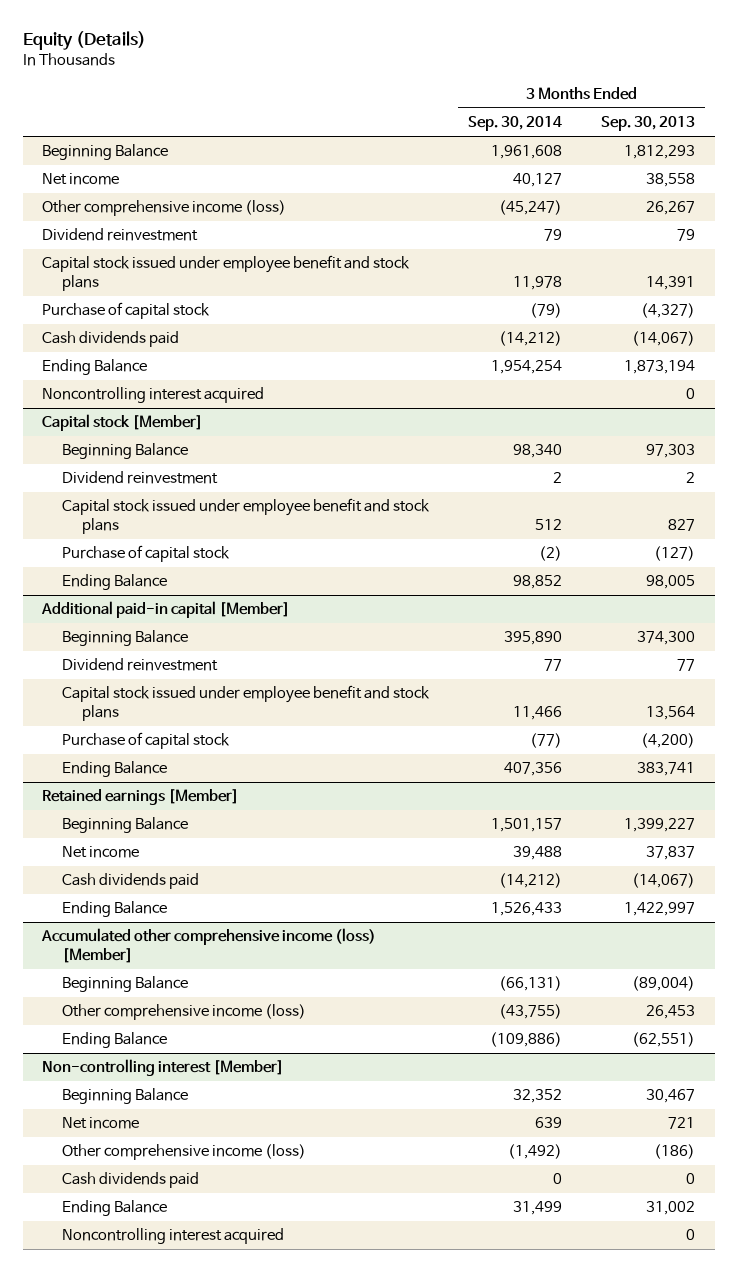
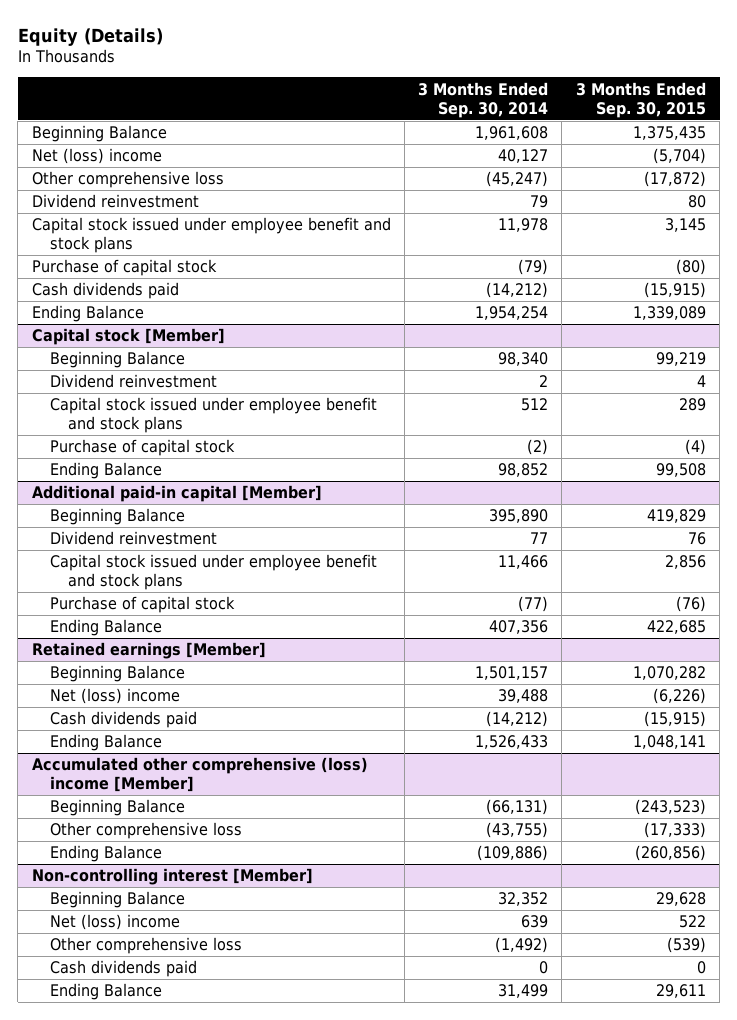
[601,116,696,132] Sep. 30, 2013 -> none
none -> [575,81,706,118] 3 Months Ended Sep. 30, 2015
[42,173,120,186] Net income -> [31,148,162,165] Net (loss) income
[42,200,287,217] Other comprehensive income (loss) -> [31,171,224,189] Other comprehensive loss
[42,387,265,404] Noncontrolling interest acquired -> none
[62,846,140,859] Net income -> [49,688,180,705] Net (loss) income
[41,928,377,964] Accumulated other comprehensive income (loss) [Member] -> [31,757,368,793] Accumulated other comprehensive (loss) income [Member]
[62,1004,307,1021] Other comprehensive income (loss) -> [49,822,242,840] Other comprehensive loss
[62,1117,140,1130] Net income -> [49,914,180,931] Net (loss) income
[62,1144,307,1161] Other comprehensive income (loss) -> [49,937,242,955] Other comprehensive loss
[62,1228,285,1245] Noncontrolling interest acquired -> none

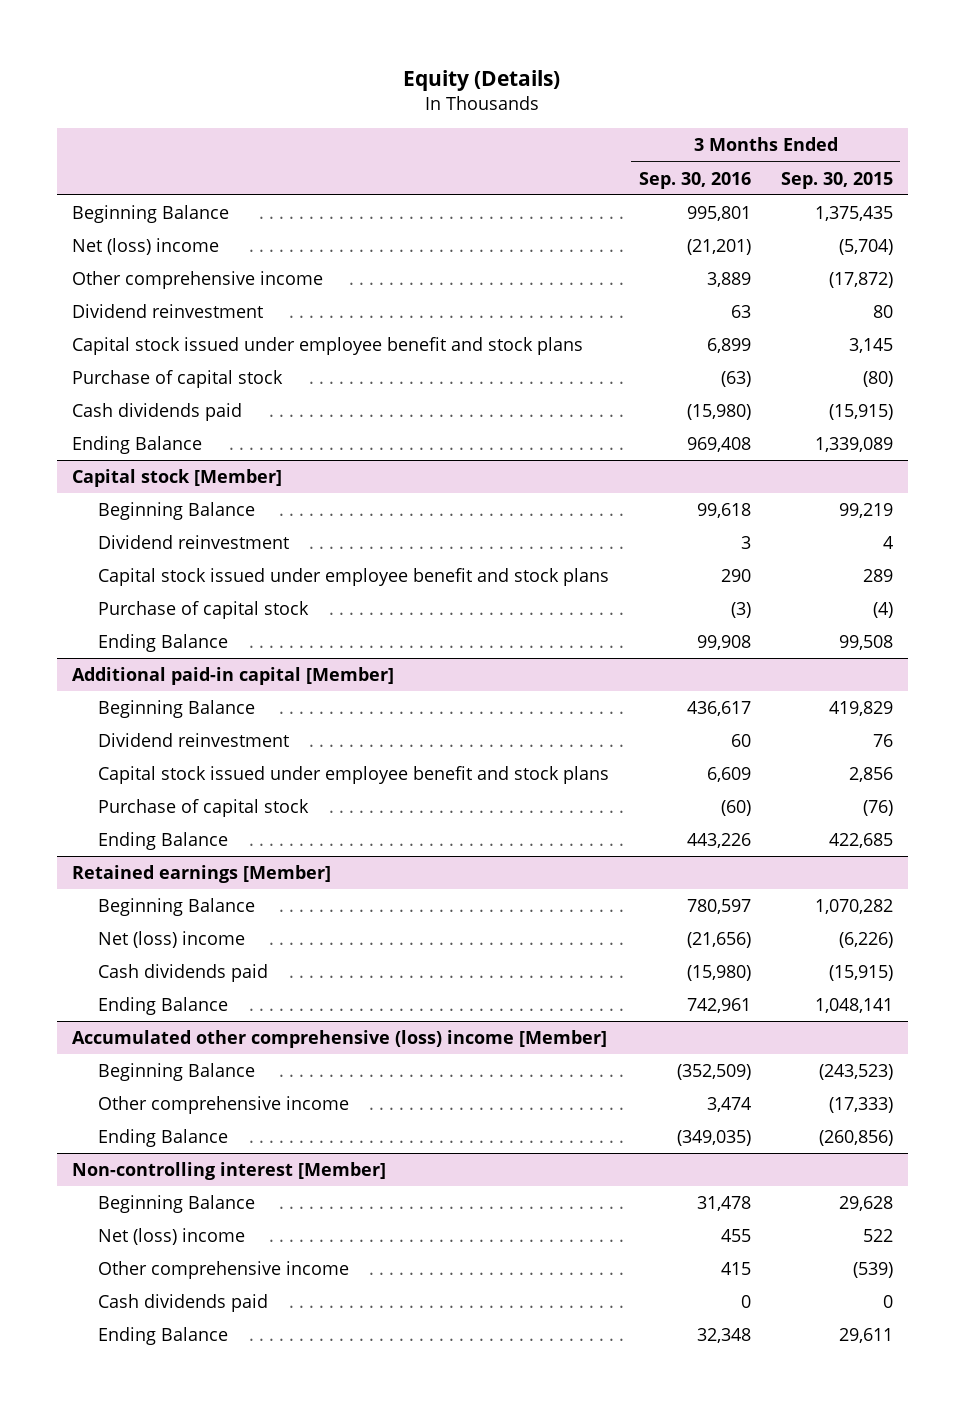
[418,81,549,118] 3 Months Ended Sep. 30, 2014 -> none
none -> [638,171,751,189] Sep. 30, 2016
[31,171,224,189] Other comprehensive loss -> [72,271,324,290] Other comprehensive income
[49,822,242,840] Other comprehensive loss -> [98,1096,350,1115] Other comprehensive income
[49,937,242,955] Other comprehensive loss -> [98,1261,350,1280] Other comprehensive income

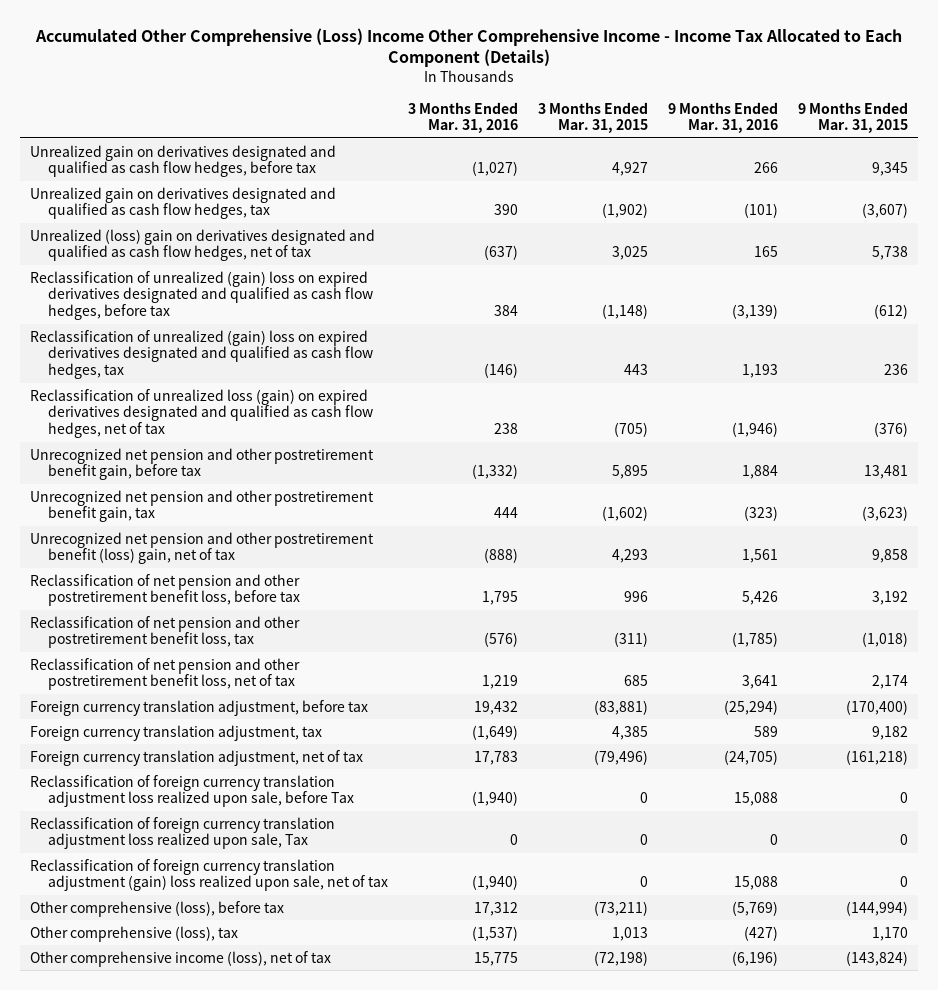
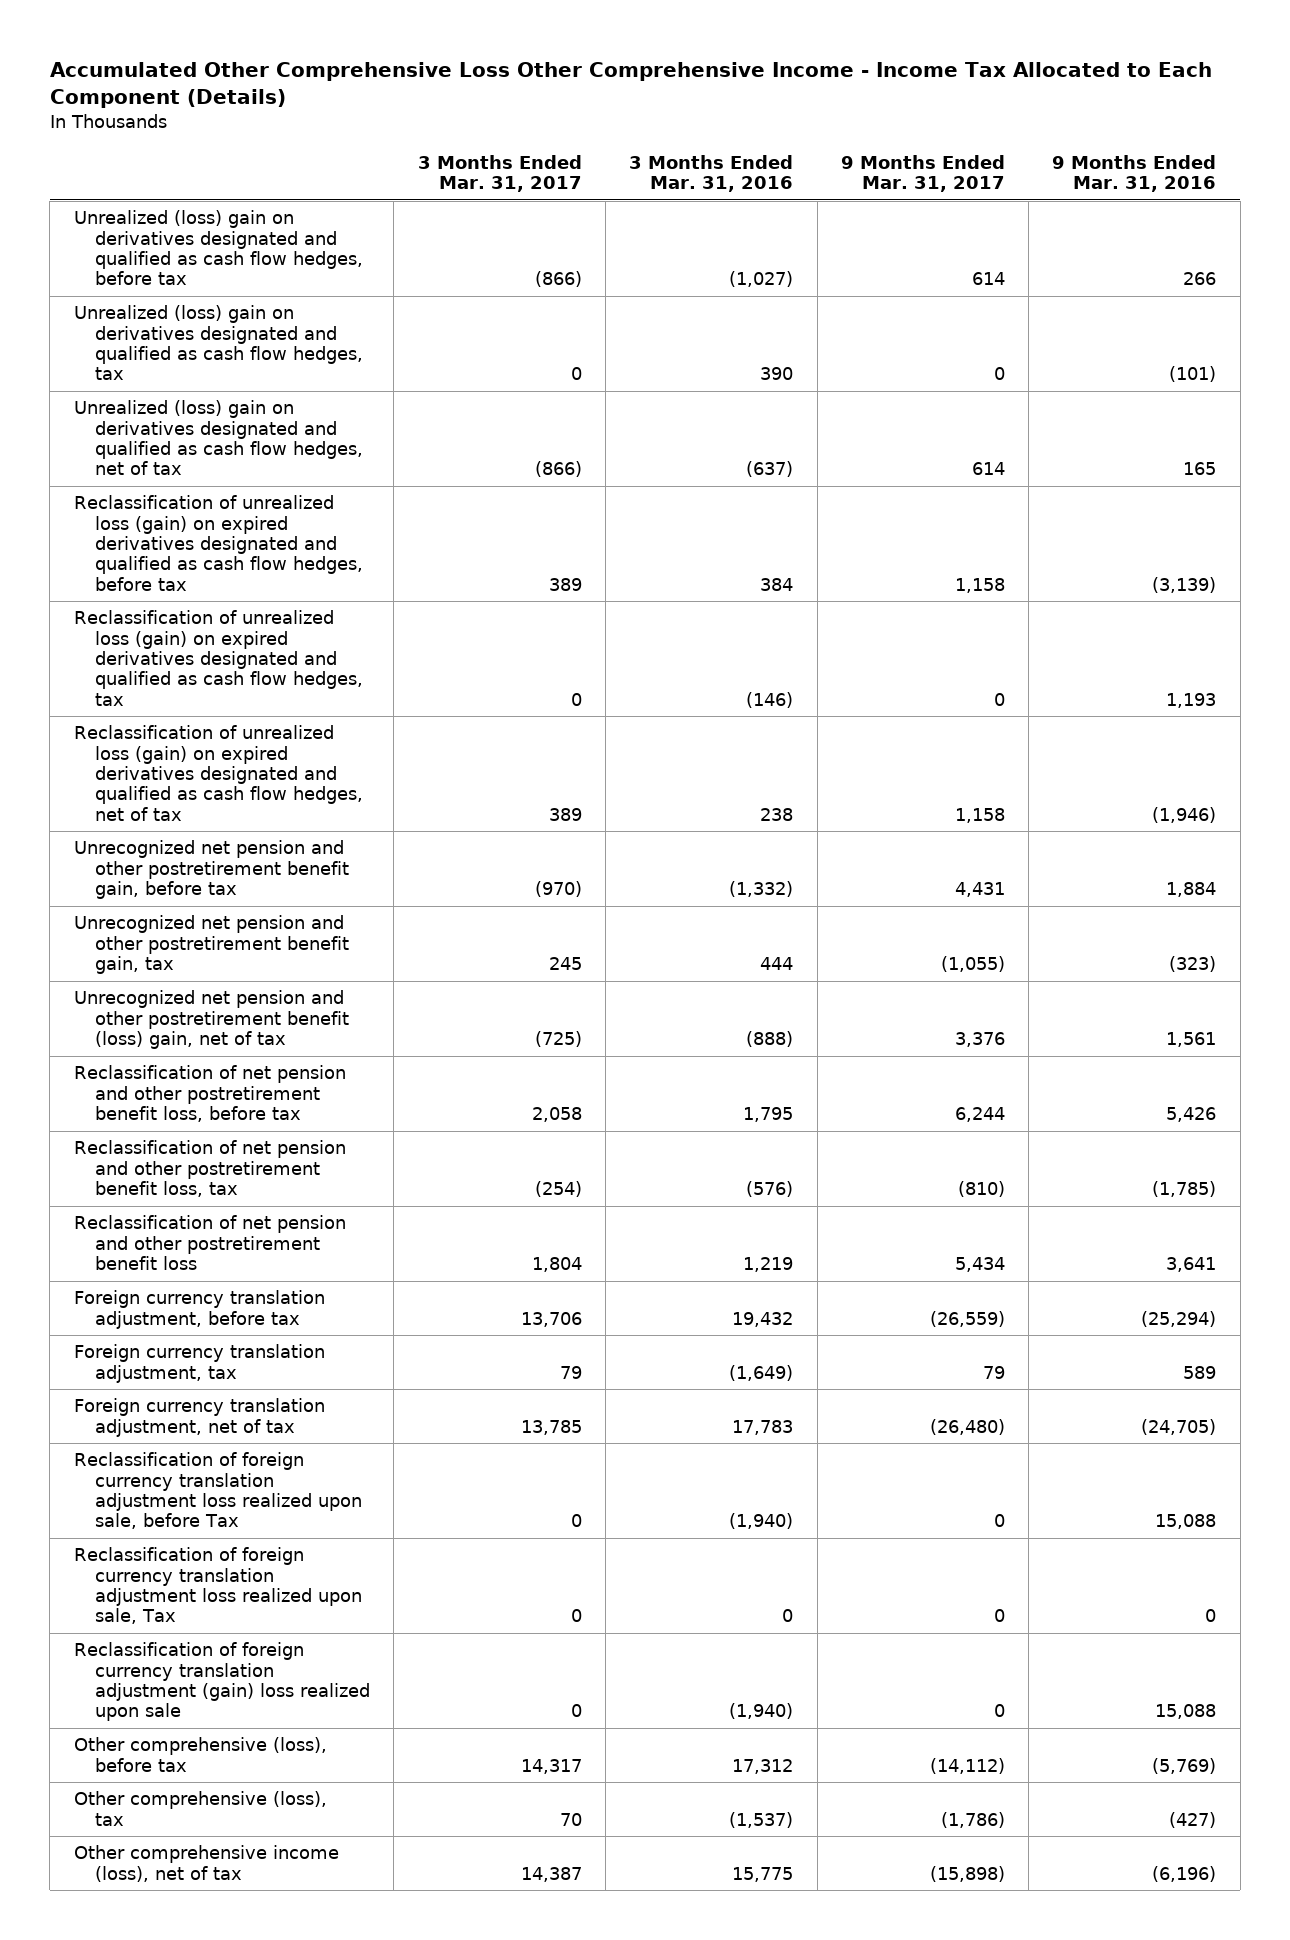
[35,27,903,68] Accumulated Other Comprehensive (Loss) Income Other Comprehensive Income - Income Tax Allocated to Each Component (Details) -> [49,62,1212,109] Accumulated Other Comprehensive Loss Other Comprehensive Income - Income Tax Allocated to Each Component (Details)
[537,101,648,134] 3 Months Ended Mar. 31, 2015 -> none
[798,101,909,134] 9 Months Ended Mar. 31, 2015 -> none
none -> [417,154,582,192] 3 Months Ended Mar. 31, 2017
none -> [840,154,1005,192] 9 Months Ended Mar. 31, 2017
[30,144,337,178] Unrealized gain on derivatives designated and qualified as cash flow hedges, before tax -> [73,210,364,286] Unrealized (loss) gain on derivatives designated and qualified as cash flow hedges, before tax
[30,186,337,220] Unrealized gain on derivatives designated and qualified as cash flow hedges, tax -> [73,305,364,381] Unrealized (loss) gain on derivatives designated and qualified as cash flow hedges, tax
[30,270,373,321] Reclassification of unrealized (gain) loss on expired derivatives designated and qualified as cash flow hedges, before tax -> [73,495,364,591] Reclassification of unrealized loss (gain) on expired derivatives designated and qualified as cash flow hedges, before tax
[30,329,373,380] Reclassification of unrealized (gain) loss on expired derivatives designated and qualified as cash flow hedges, tax -> [73,610,364,706] Reclassification of unrealized loss (gain) on expired derivatives designated and qualified as cash flow hedges, tax
[30,657,301,691] Reclassification of net pension and other postretirement benefit loss, net of tax -> [73,1215,346,1271] Reclassification of net pension and other postretirement benefit loss
[30,858,388,892] Reclassification of foreign currency translation adjustment (gain) loss realized upon sale, net of tax -> [73,1642,371,1722] Reclassification of foreign currency translation adjustment (gain) loss realized upon sale

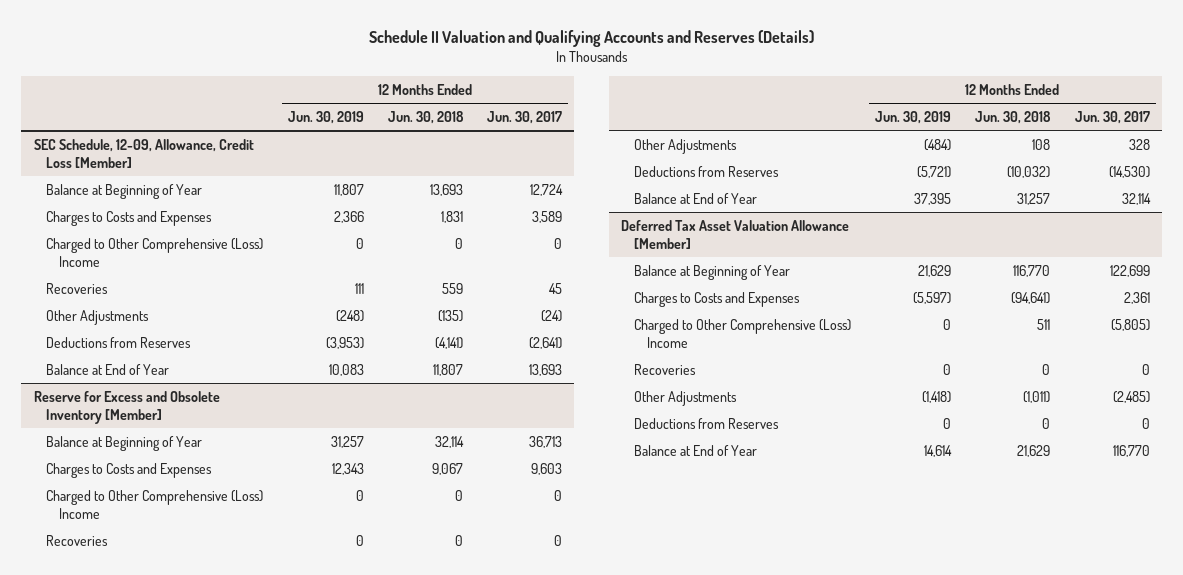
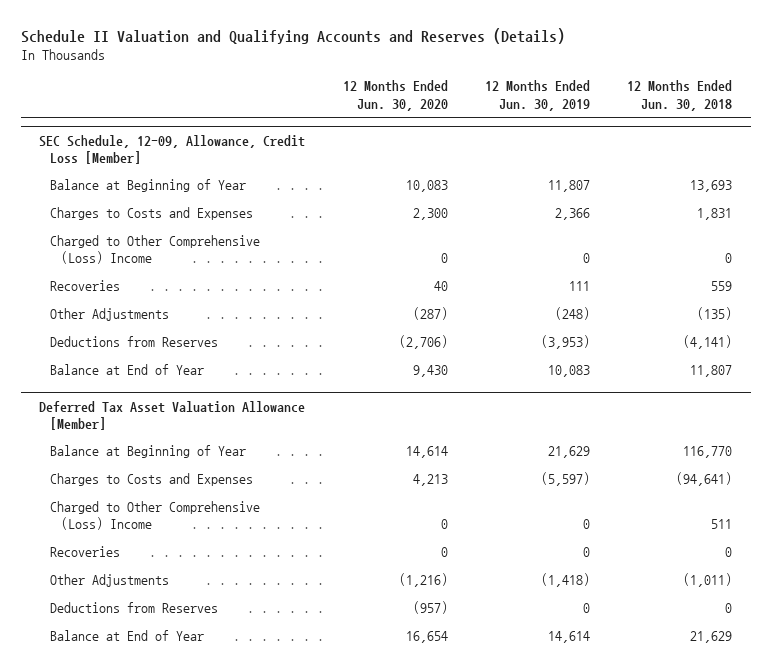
[486,110,562,124] Jun. 30, 2017 -> none
none -> [342,80,448,111] 12 Months Ended Jun. 30, 2020
[33,390,220,424] Reserve for Excess and Obsolete Inventory [Member] -> none
[46,435,203,451] Balance at Beginning of Year -> none
[46,462,213,478] Charges to Costs and Expenses -> none
[46,489,264,519] Charged to Other Comprehensive (Loss) Income -> none
[46,534,109,546] Recoveries -> none
[634,138,738,154] Other Adjustments -> none
[634,165,780,177] Deductions from Reserves -> none
[634,192,758,204] Balance at End of Year -> none

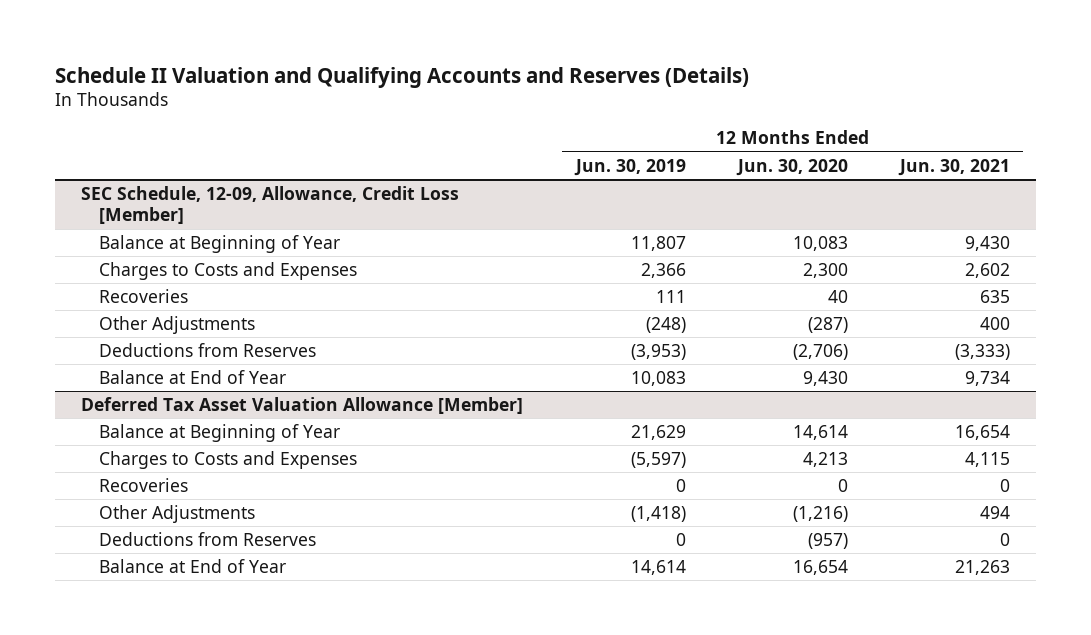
[627,80,733,111] 12 Months Ended Jun. 30, 2018 -> none
none -> [898,158,1011,176] Jun. 30, 2021
[50,235,261,265] Charged to Other Comprehensive (Loss) Income -> none
[50,501,261,531] Charged to Other Comprehensive (Loss) Income -> none

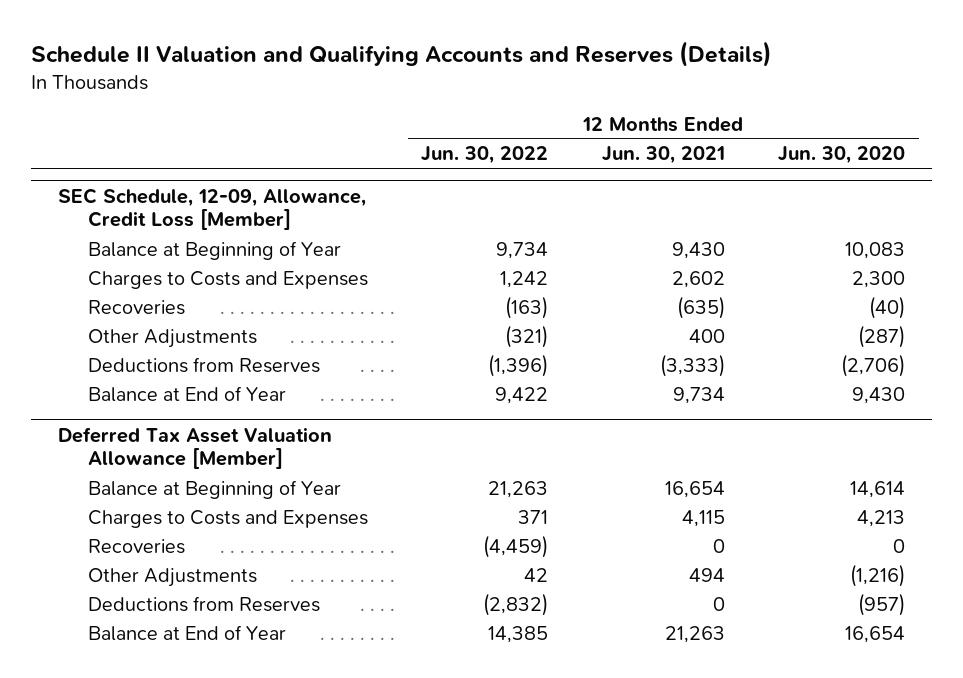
[573,158,686,176] Jun. 30, 2019 -> none
none -> [421,146,549,165] Jun. 30, 2022
[827,290,848,304] 40 -> [869,295,906,319] (40)
[980,290,1011,304] 635 -> [676,295,725,319] (635)

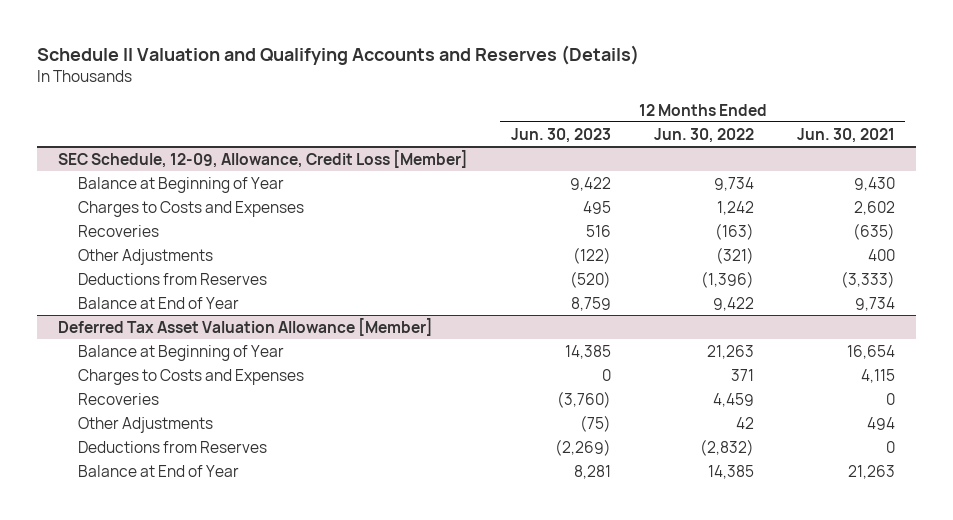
[778,146,906,165] Jun. 30, 2020 -> none
none -> [510,127,611,143] Jun. 30, 2023
[483,534,549,558] (4,459) -> [712,392,754,407] 4,459

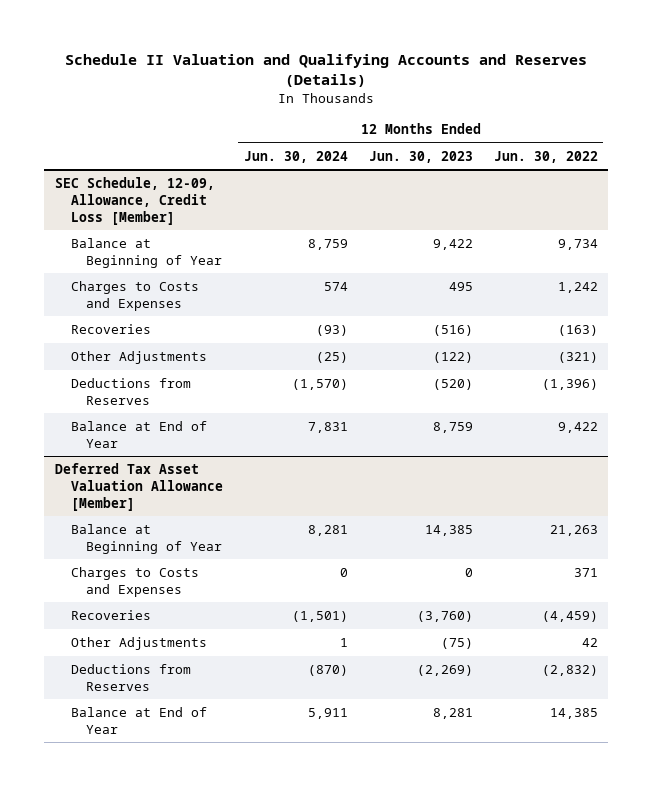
[796,127,895,143] Jun. 30, 2021 -> none
none -> [243,150,348,163] Jun. 30, 2024
[585,224,611,237] 516 -> [432,325,473,337] (516)
[712,392,754,407] 4,459 -> [541,611,598,623] (4,459)

